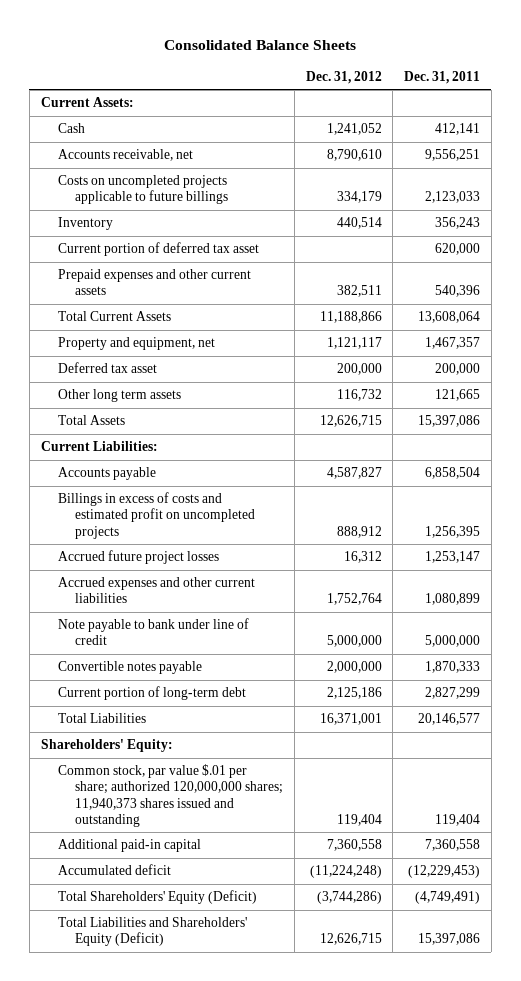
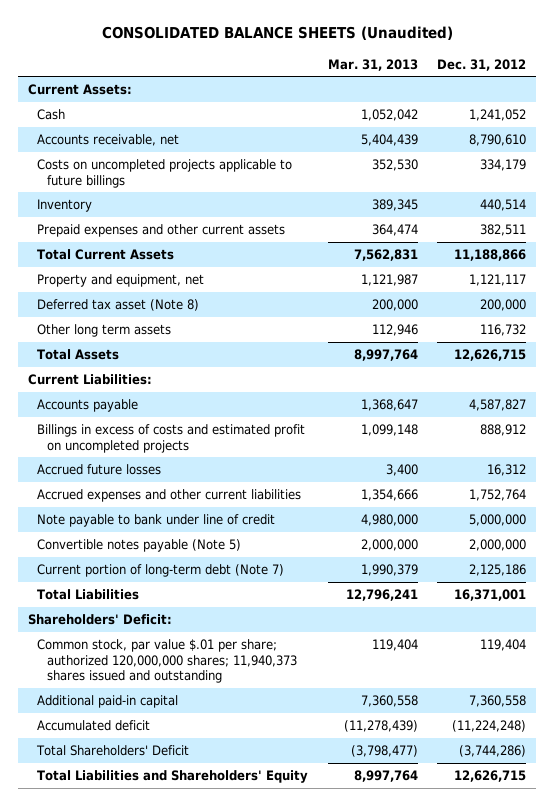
[164,40,357,51] Consolidated Balance Sheets -> [101,26,453,41] CONSOLIDATED BALANCE SHEETS (Unaudited)
[404,70,481,84] Dec. 31, 2011 -> none
none -> [327,58,418,71] Mar. 31, 2013
[57,242,259,257] Current portion of deferred tax asset -> none
[57,362,157,374] Deferred tax asset -> [37,299,200,312] Deferred tax asset (Note 8)
[57,550,219,565] Accrued future project losses -> [37,464,162,476] Accrued future losses
[57,661,202,675] Convertible notes payable -> [37,539,242,553] Convertible notes payable (Note 5)
[57,686,246,701] Current portion of long-term debt -> [37,564,285,578] Current portion of long-term debt (Note 7)
[40,739,173,753] Shareholders' Equity: -> [27,614,172,626] Shareholders' Deficit:
[57,890,257,905] Total Shareholders' Equity (Deficit) -> [36,745,190,757] Total Shareholders' Deficit
[57,917,247,947] Total Liabilities and Shareholders' Equity (Deficit) -> [37,770,309,784] Total Liabilities and Shareholders' Equity

